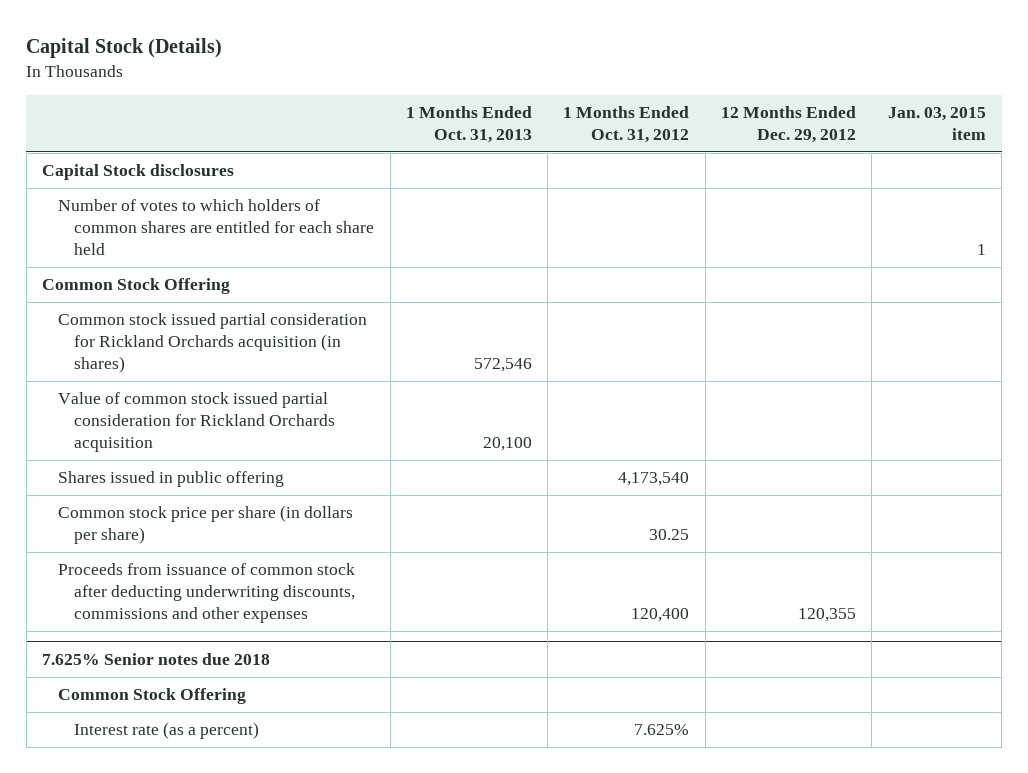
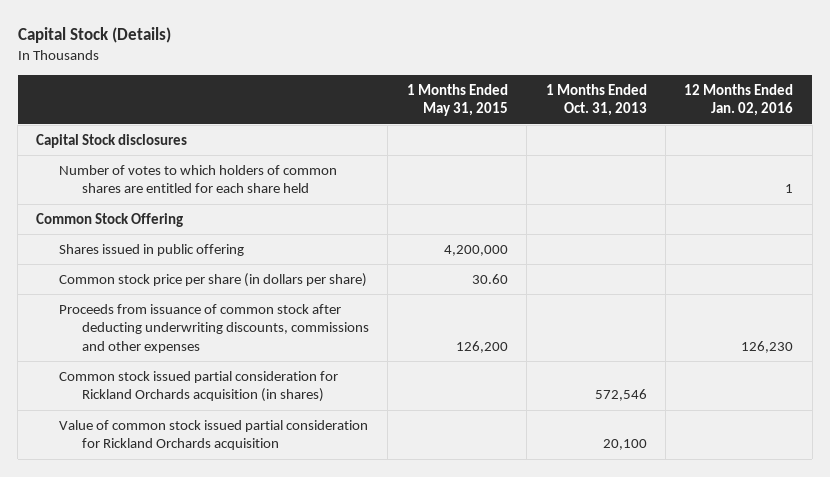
[563,105,690,143] 1 Months Ended Oct. 31, 2012 -> none
[721,105,857,143] 12 Months Ended Dec. 29, 2012 -> none
[887,106,986,140] Jan. 03, 2015 item -> none
none -> [406,83,508,117] 1 Months Ended May 31, 2015
none -> [684,83,794,117] 12 Months Ended Jan. 02, 2016
[42,653,271,666] 7.625% Senior notes due 2018 -> none
[58,688,247,705] Common Stock Offering -> none
[74,722,260,740] Interest rate (as a percent) -> none
[58,313,368,373] Common stock issued partial consideration for Rickland Orchards acquisition (in shares) -> [59,370,339,403] Common stock issued partial consideration for Rickland Orchards acquisition (in shares)
[58,392,336,452] Value of common stock issued partial consideration for Rickland Orchards acquisition -> [59,419,369,451] Value of common stock issued partial consideration for Rickland Orchards acquisition

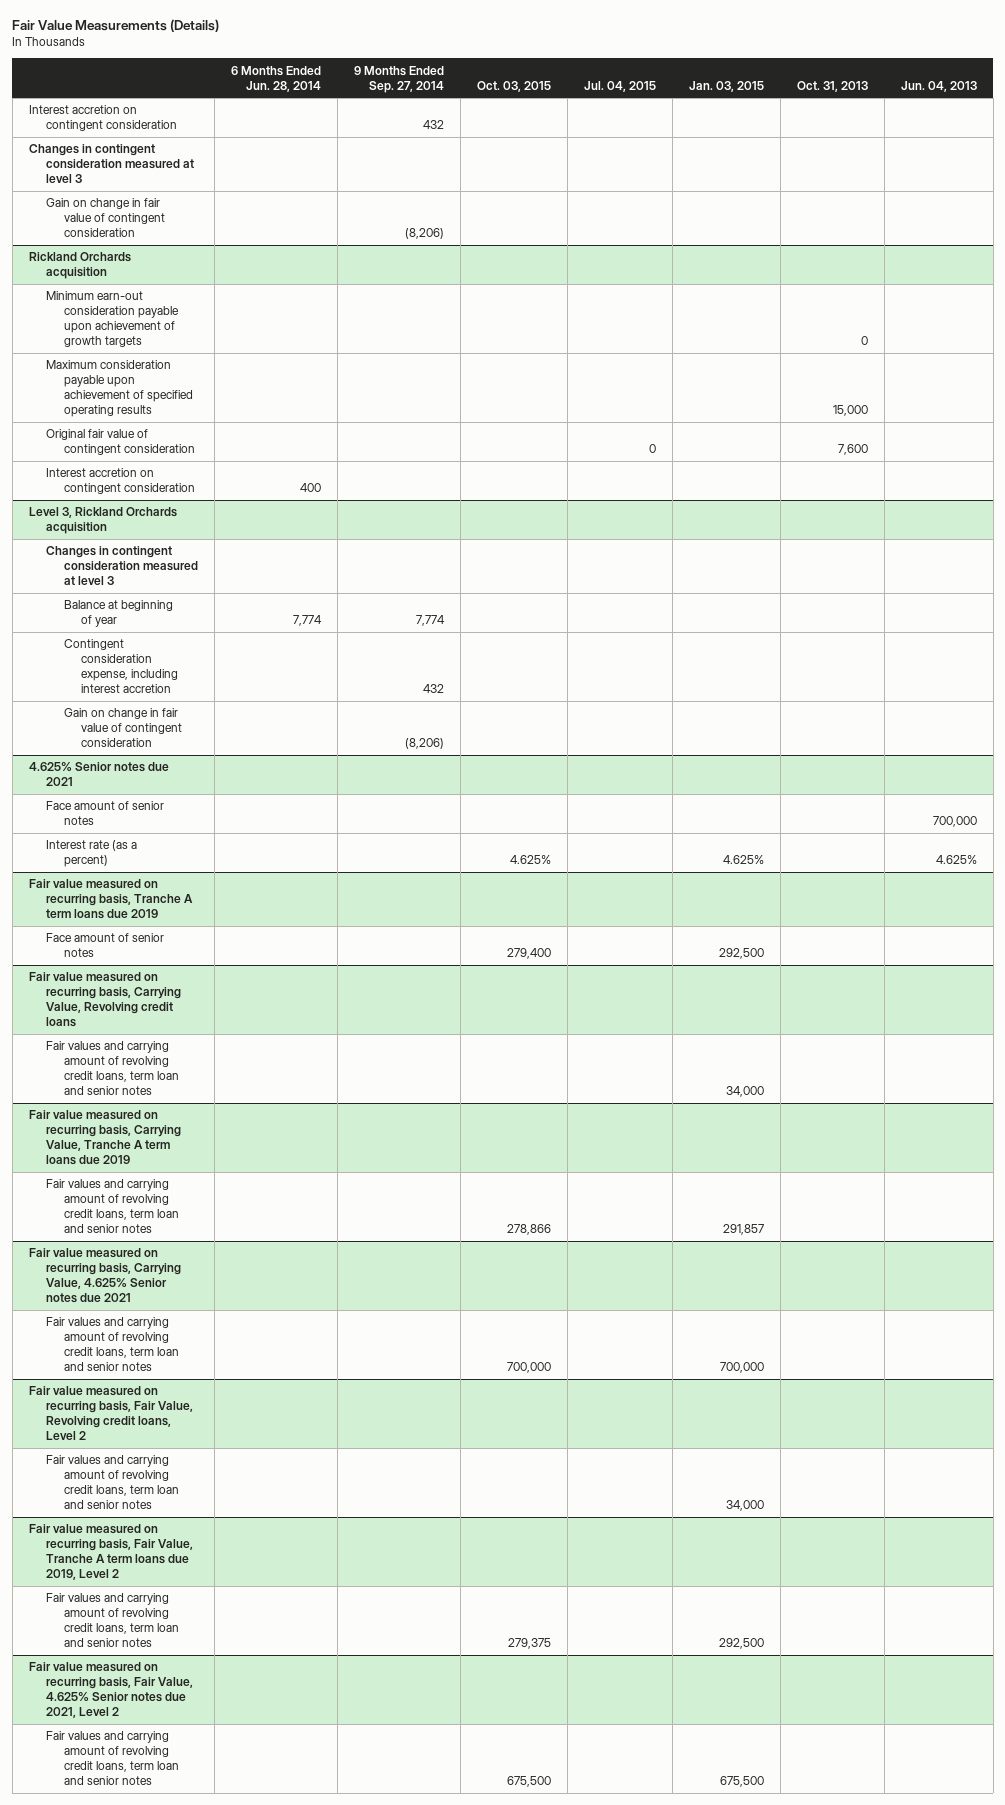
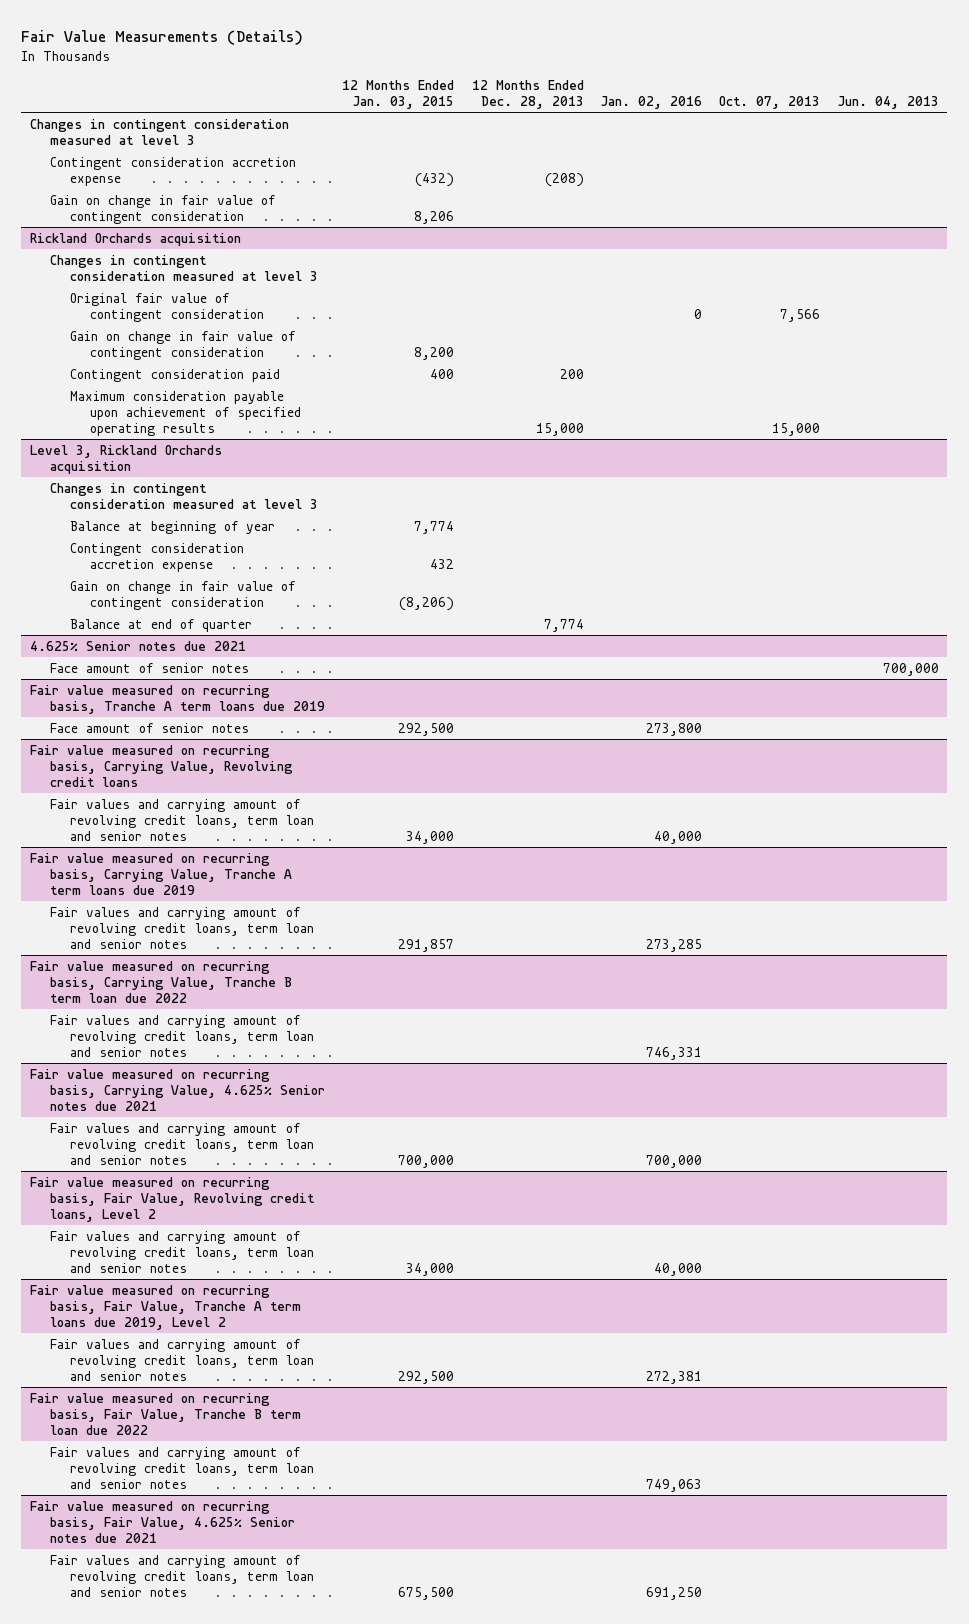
[230,65,321,92] 6 Months Ended Jun. 28, 2014 -> none
[353,65,444,93] 9 Months Ended Sep. 27, 2014 -> none
[476,80,551,92] Oct. 03, 2015 -> none
[583,80,656,92] Jul. 04, 2015 -> none
[688,80,764,92] Jan. 03, 2015 -> none
[796,80,868,92] Oct. 31, 2013 -> none
none -> [342,79,455,110] 12 Months Ended Jan. 03, 2015
none -> [471,79,584,110] 12 Months Ended Dec. 28, 2013
none -> [600,96,702,110] Jan. 02, 2016
none -> [719,96,821,110] Oct. 07, 2013
[28,105,178,132] Interest accretion on contingent consideration -> none
none -> [49,156,296,186] Contingent consideration accretion expense
[46,291,179,348] Minimum earn-out consideration payable upon achievement of growth targets -> none
none -> [49,254,318,281] Changes in contingent consideration measured at level 3
[46,468,195,495] Interest accretion on contingent consideration -> none
none -> [69,330,295,360] Gain on change in fair value of contingent consideration
none -> [69,368,280,382] Contingent consideration paid
[46,360,193,418] Maximum consideration payable upon achievement of specified operating results -> [69,390,301,437] Maximum consideration payable upon achievement of specified operating results
[63,639,179,694] Contingent consideration expense, including interest accretion -> [69,542,244,572] Contingent consideration accretion expense
none -> [69,618,252,632] Balance at end of quarter
[46,840,138,868] Interest rate (as a percent) -> none
none -> [29,960,292,1004] Fair value measured on recurring basis, Carrying Value, Tranche B term loan due 2022
none -> [49,1014,314,1058] Fair values and carrying amount of revolving credit loans, term loan and senior notes
none -> [29,1392,301,1436] Fair value measured on recurring basis, Fair Value, Tranche B term loan due 2022
none -> [49,1446,314,1490] Fair values and carrying amount of revolving credit loans, term loan and senior notes
[28,1662,194,1719] Fair value measured on recurring basis, Fair Value, 4.625% Senior notes due 2021, Level 2 -> [29,1500,295,1544] Fair value measured on recurring basis, Fair Value, 4.625% Senior notes due 2021

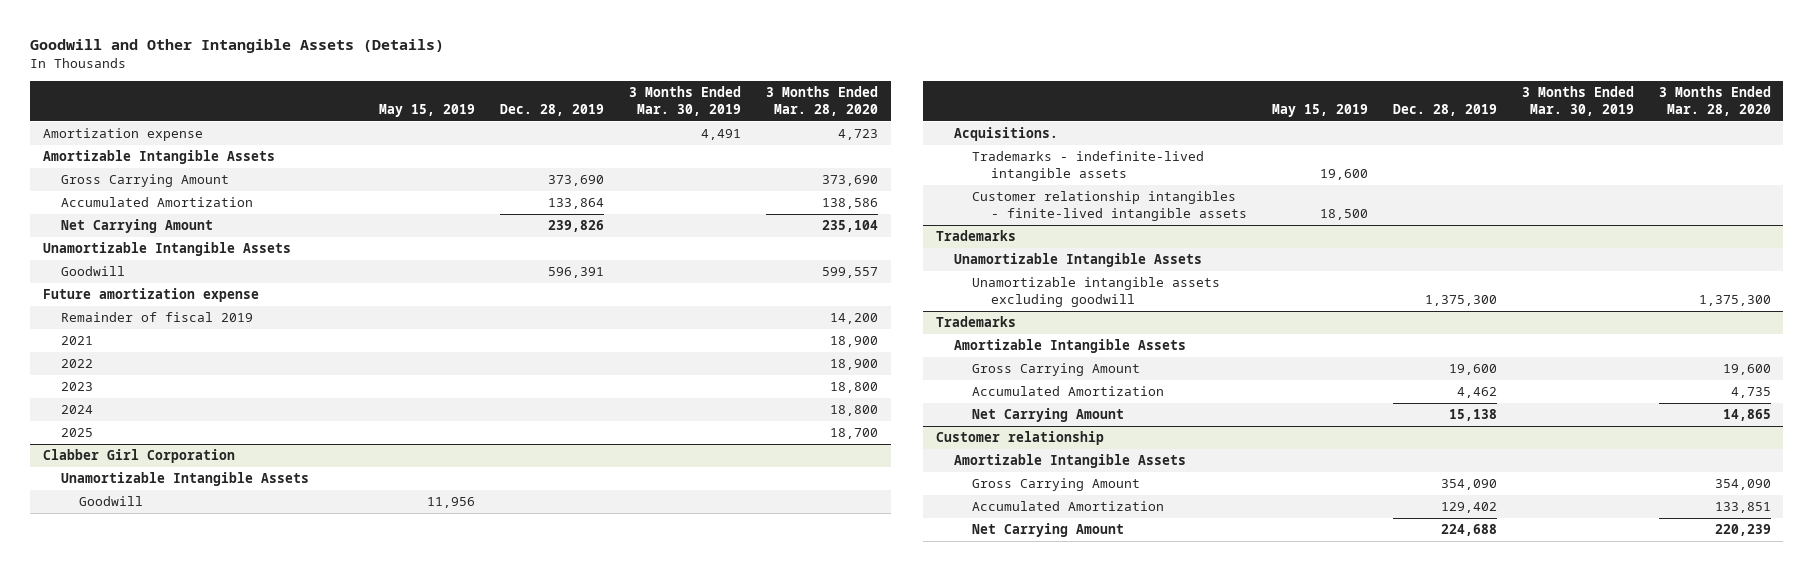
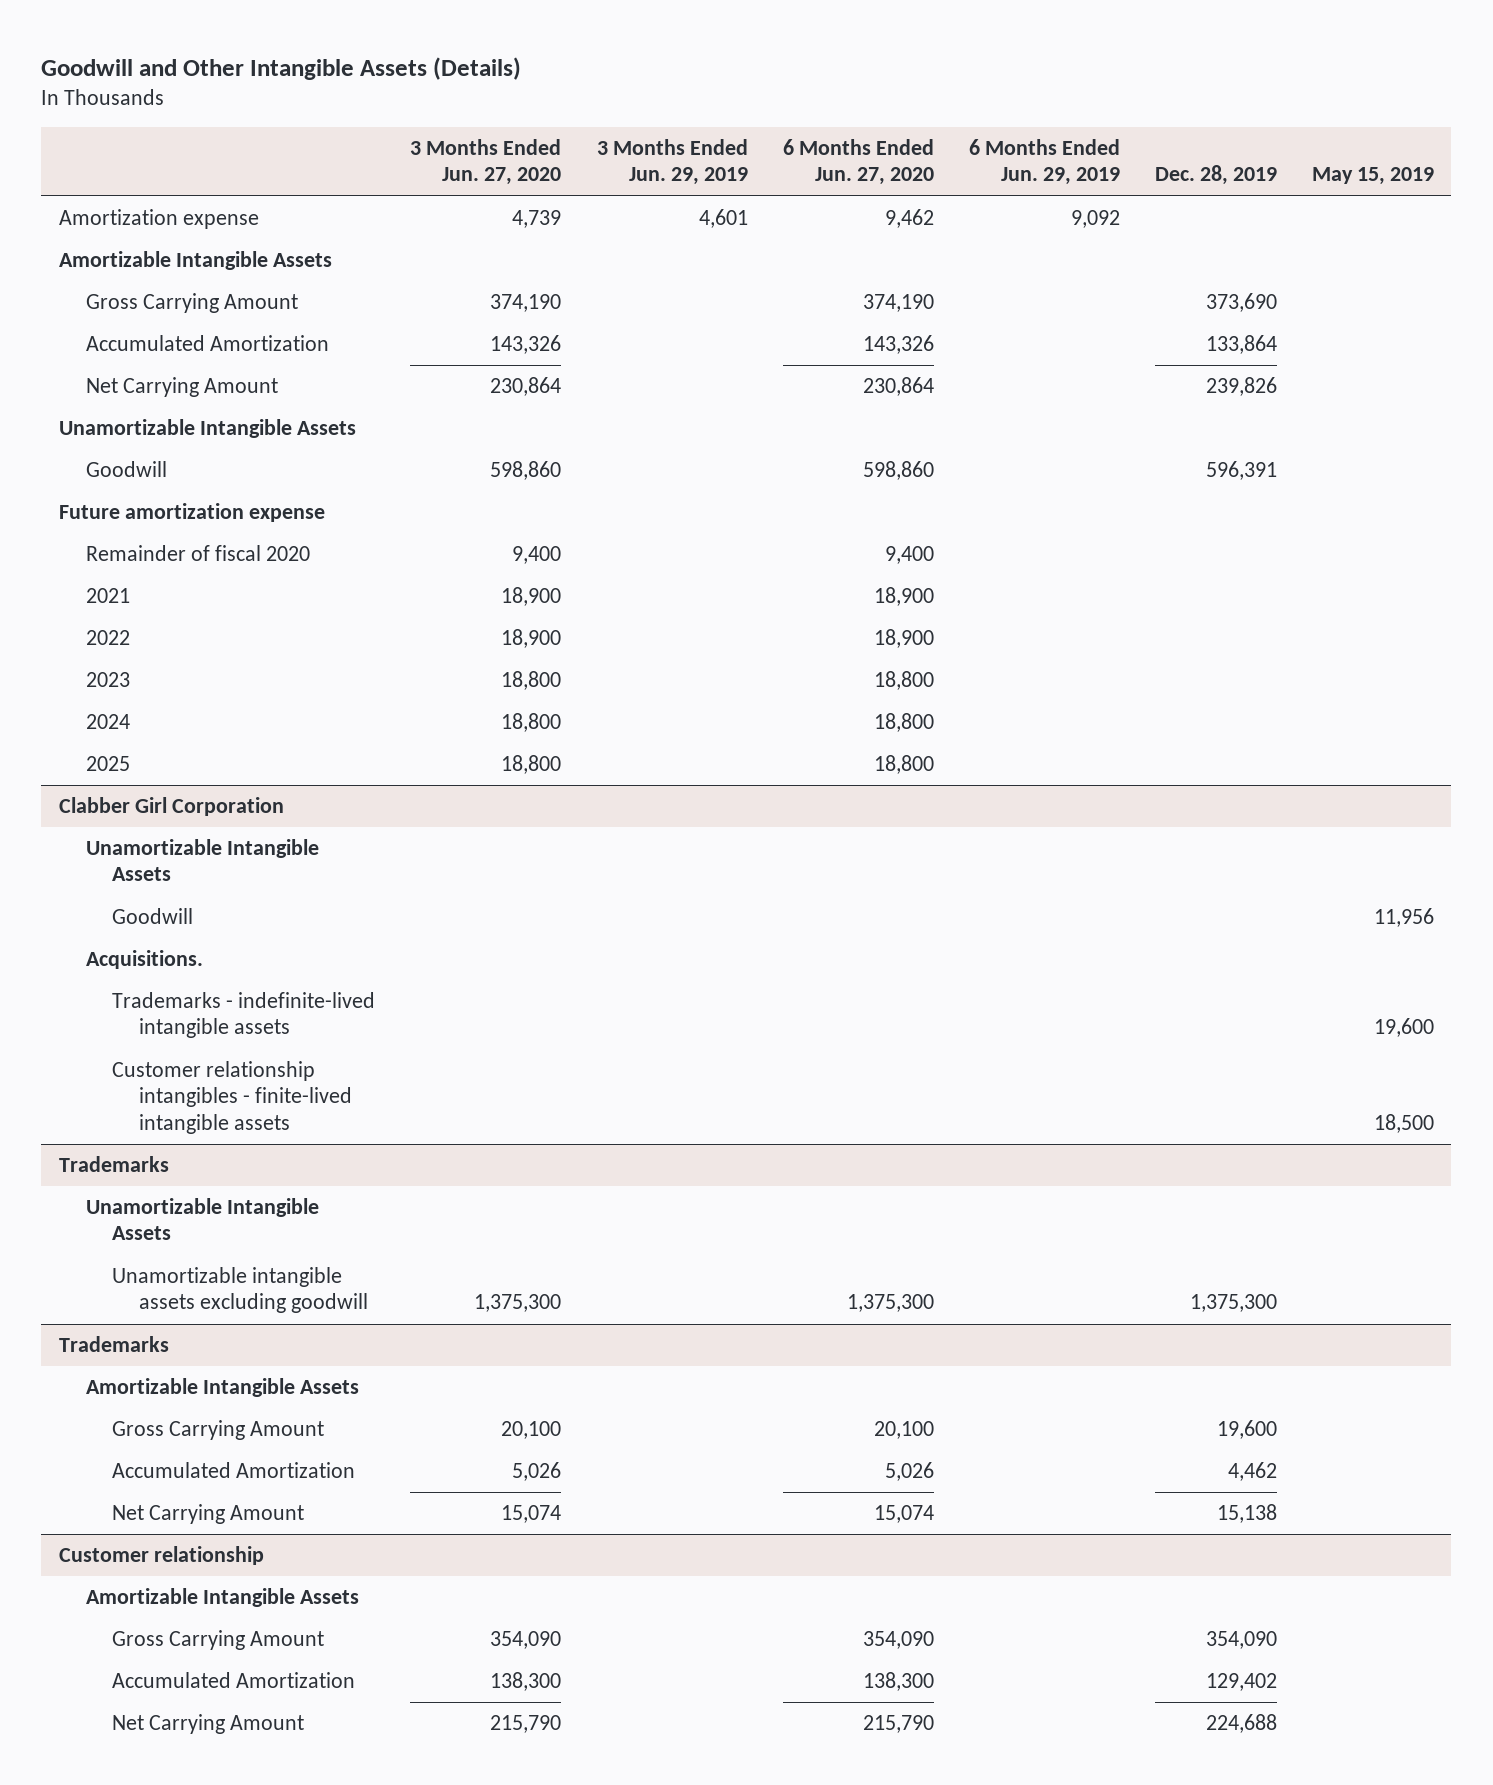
[628,86,741,116] 3 Months Ended Mar. 30, 2019 -> none
[766,86,879,116] 3 Months Ended Mar. 28, 2020 -> none
none -> [410,139,562,186] 3 Months Ended Jun. 27, 2020
none -> [596,139,748,186] 3 Months Ended Jun. 29, 2019
none -> [782,139,934,186] 6 Months Ended Jun. 27, 2020
none -> [968,139,1120,186] 6 Months Ended Jun. 29, 2019
[61,312,254,323] Remainder of fiscal 2019 -> [85,545,310,562] Remainder of fiscal 2020

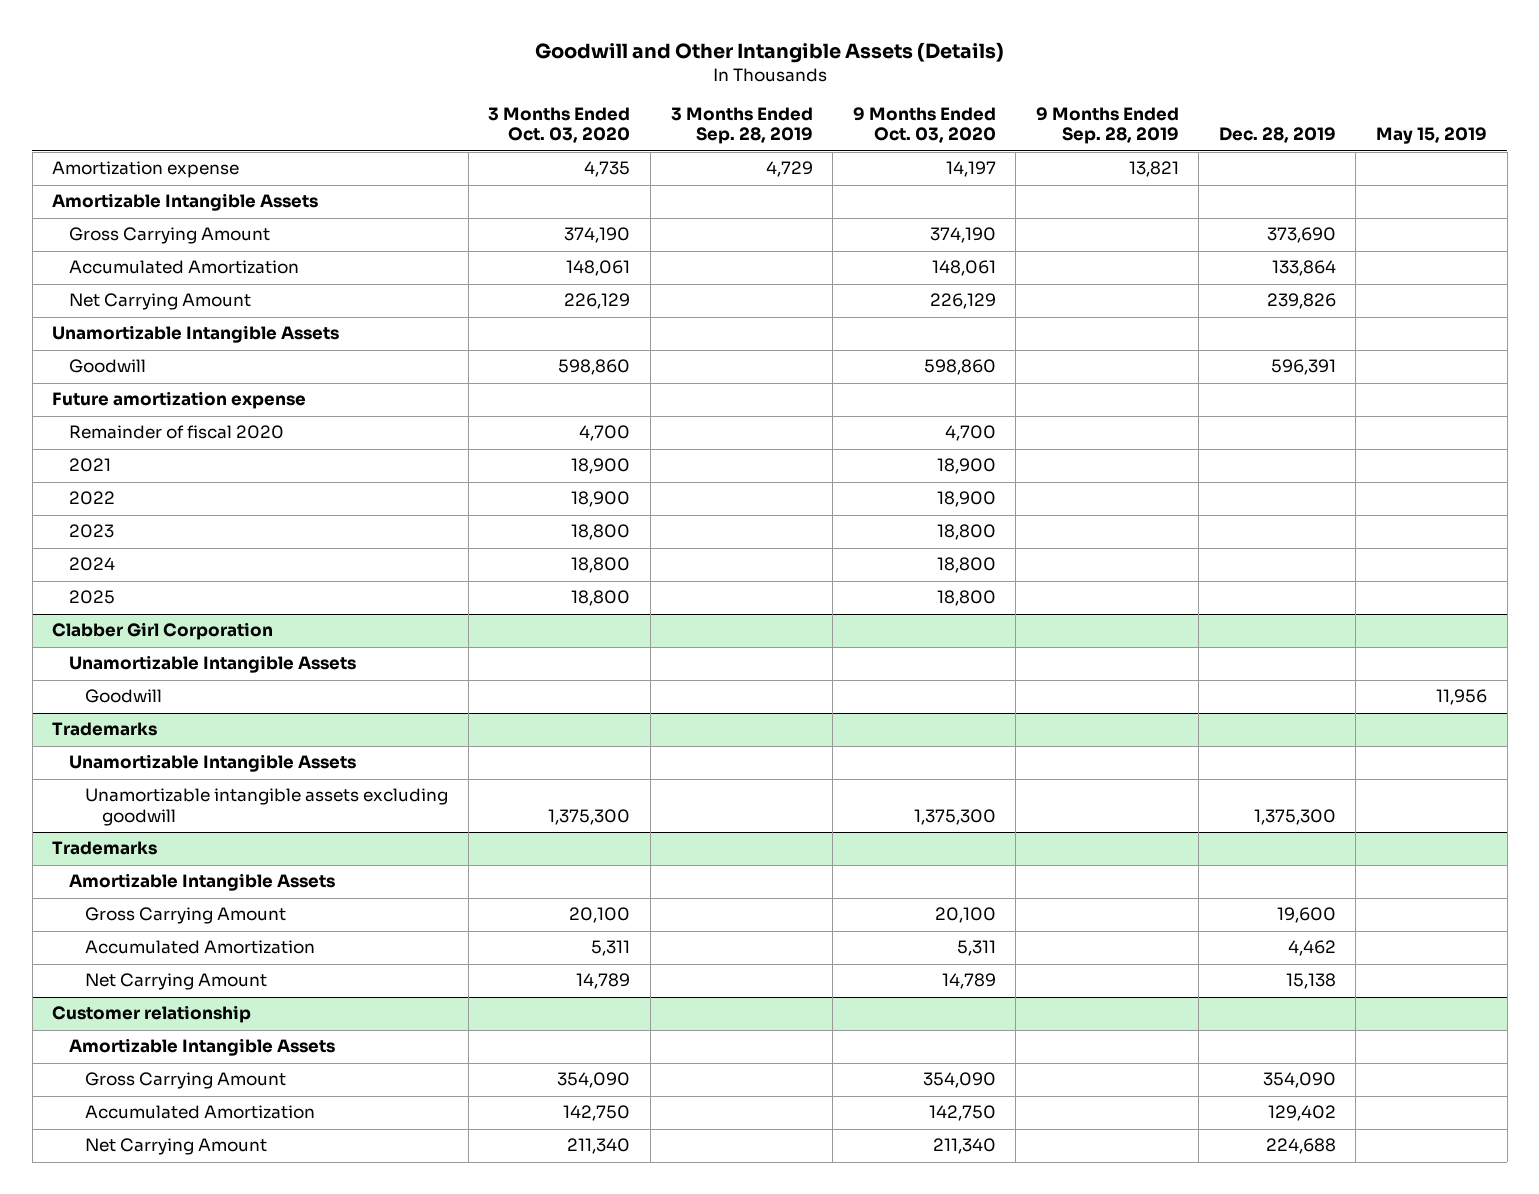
[410,139,562,186] 3 Months Ended Jun. 27, 2020 -> none
[596,139,748,186] 3 Months Ended Jun. 29, 2019 -> none
[782,139,934,186] 6 Months Ended Jun. 27, 2020 -> none
[968,139,1120,186] 6 Months Ended Jun. 29, 2019 -> none
none -> [488,106,631,144] 3 Months Ended Oct. 03, 2020
none -> [670,106,813,145] 3 Months Ended Sep. 28, 2019
none -> [852,106,996,144] 9 Months Ended Oct. 03, 2020
none -> [1035,106,1179,145] 9 Months Ended Sep. 28, 2019
[85,950,203,970] Acquisitions. -> none
[112,992,376,1039] Trademarks - indefinite-lived intangible assets -> none
[112,1061,353,1134] Customer relationship intangibles - finite-lived intangible assets -> none

